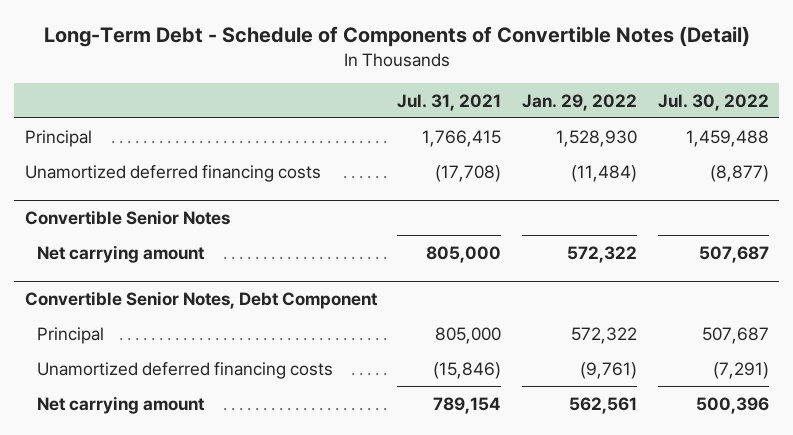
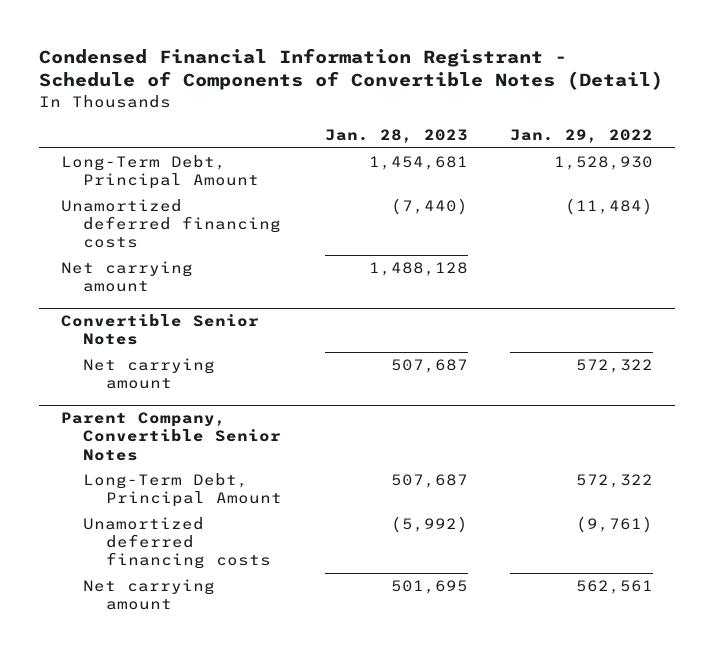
[43,25,750,47] Long-Term Debt - Schedule of Components of Convertible Notes (Detail) -> [39,47,664,91] Condensed Financial Information Registrant - Schedule of Components of Convertible Notes (Detail)
[397,93,502,111] Jul. 31, 2021 -> none
[657,93,769,111] Jul. 30, 2022 -> none
none -> [324,129,468,144] Jan. 28, 2023
[24,129,92,147] Principal -> [60,155,260,190] Long-Term Debt, Principal Amount
none -> [60,261,193,293] Net carrying amount
[24,290,378,309] Convertible Senior Notes, Debt Component -> none
none -> [60,412,282,461] Parent Company, Convertible Senior Notes
[37,326,105,344] Principal -> [83,473,283,508] Long-Term Debt, Principal Amount

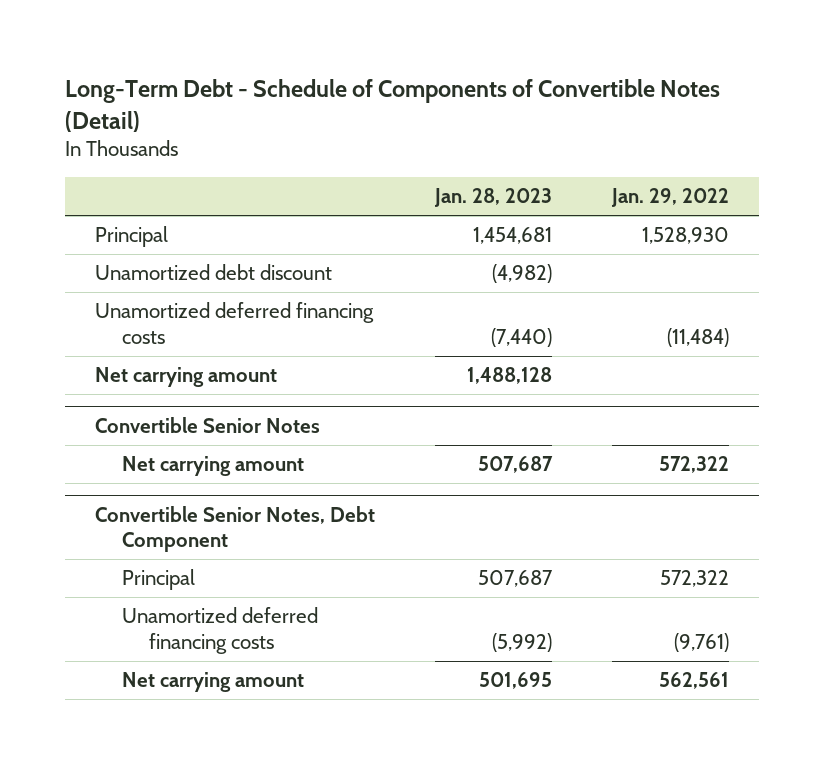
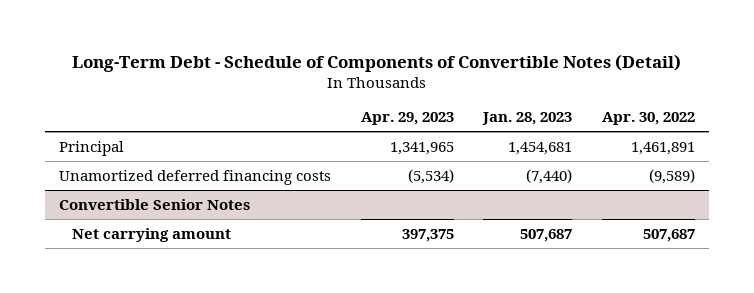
[611,188,730,208] Jan. 29, 2022 -> none
none -> [360,112,454,126] Apr. 29, 2023
none -> [601,112,695,126] Apr. 30, 2022
[95,264,333,281] Unamortized debt discount -> none
[95,367,278,388] Net carrying amount -> none
[95,506,376,553] Convertible Senior Notes, Debt Component -> none
[121,569,195,591] Principal -> none
[121,607,318,654] Unamortized deferred financing costs -> none
[121,672,304,693] Net carrying amount -> none

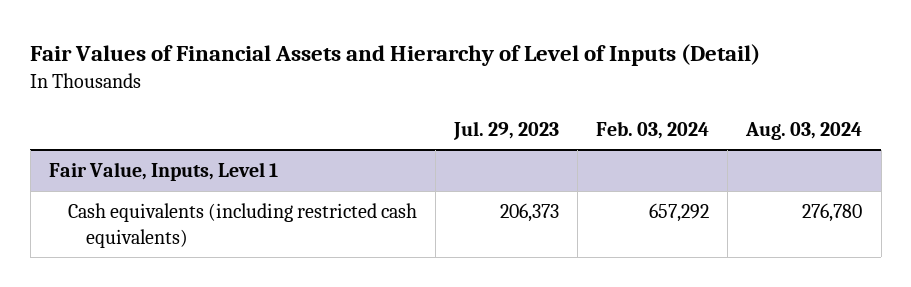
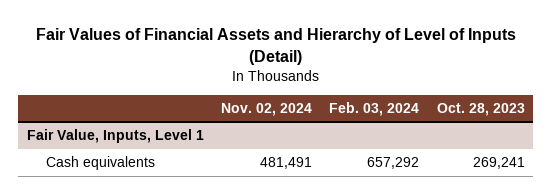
[452,120,559,140] Jul. 29, 2023 -> none
[745,121,863,140] Aug. 03, 2024 -> none
none -> [221,102,313,116] Nov. 02, 2024
none -> [436,102,525,116] Oct. 28, 2023
[67,203,417,248] Cash equivalents (including restricted cash equivalents) -> [46,156,156,171] Cash equivalents

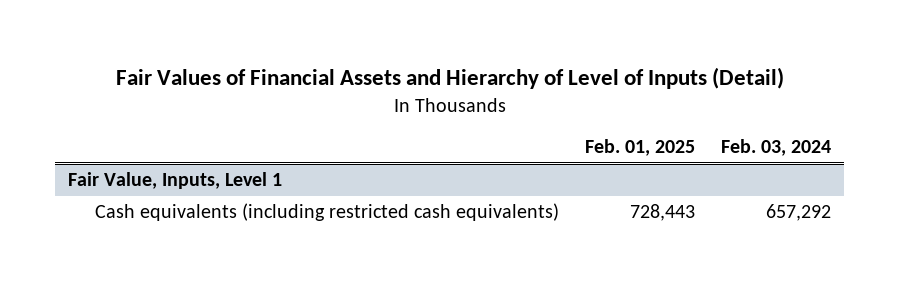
[221,102,313,116] Nov. 02, 2024 -> none
[436,102,525,116] Oct. 28, 2023 -> none
none -> [585,139,696,157] Feb. 01, 2025
[46,156,156,171] Cash equivalents -> [95,203,560,222] Cash equivalents (including restricted cash equivalents)

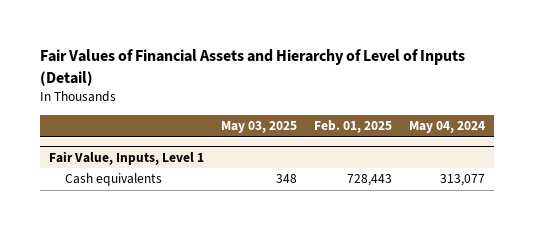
[721,139,832,157] Feb. 03, 2024 -> none
none -> [220,121,297,134] May 03, 2025
none -> [409,121,486,134] May 04, 2024
[95,203,560,222] Cash equivalents (including restricted cash equivalents) -> [64,173,162,187] Cash equivalents

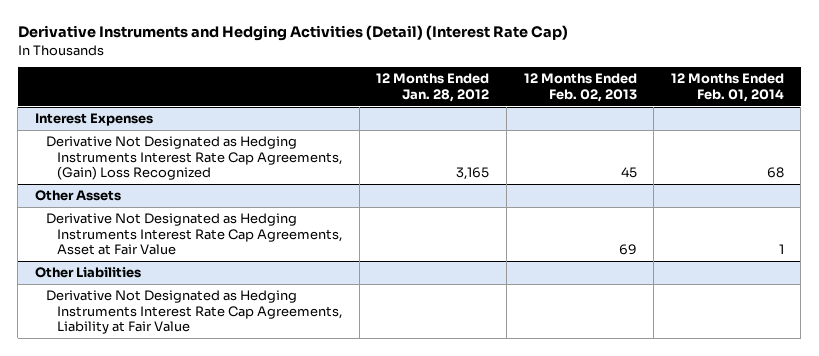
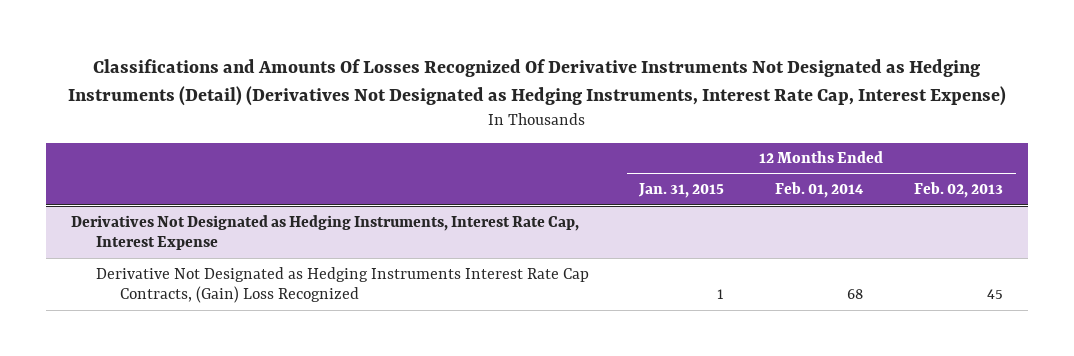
[17,25,568,42] Derivative Instruments and Hedging Activities (Detail) (Interest Rate Cap) -> [68,59,1007,106] Classifications and Amounts Of Losses Recognized Of Derivative Instruments Not Designated as Hedging Instruments (Detail) (Derivatives Not Designated as Hedging Instruments, Interest Rate Cap, Interest Expense)
[376,73,490,103] 12 Months Ended Jan. 28, 2012 -> none
none -> [638,183,725,199] Jan. 31, 2015
[34,113,153,127] Interest Expenses -> none
[34,190,121,202] Other Assets -> none
[45,213,343,256] Derivative Not Designated as Hedging Instruments Interest Rate Cap Agreements, Asset at Fair Value -> none
[34,267,141,279] Other Liabilities -> none
[45,290,343,335] Derivative Not Designated as Hedging Instruments Interest Rate Cap Agreements, Liability at Fair Value -> none
none -> [71,214,580,251] Derivatives Not Designated as Hedging Instruments, Interest Rate Cap, Interest Expense
[45,136,343,181] Derivative Not Designated as Hedging Instruments Interest Rate Cap Agreements, (Gain) Loss Recognized -> [95,266,589,304] Derivative Not Designated as Hedging Instruments Interest Rate Cap Contracts, (Gain) Loss Recognized

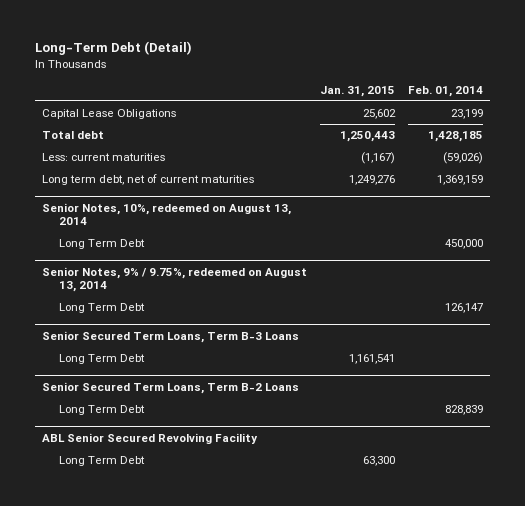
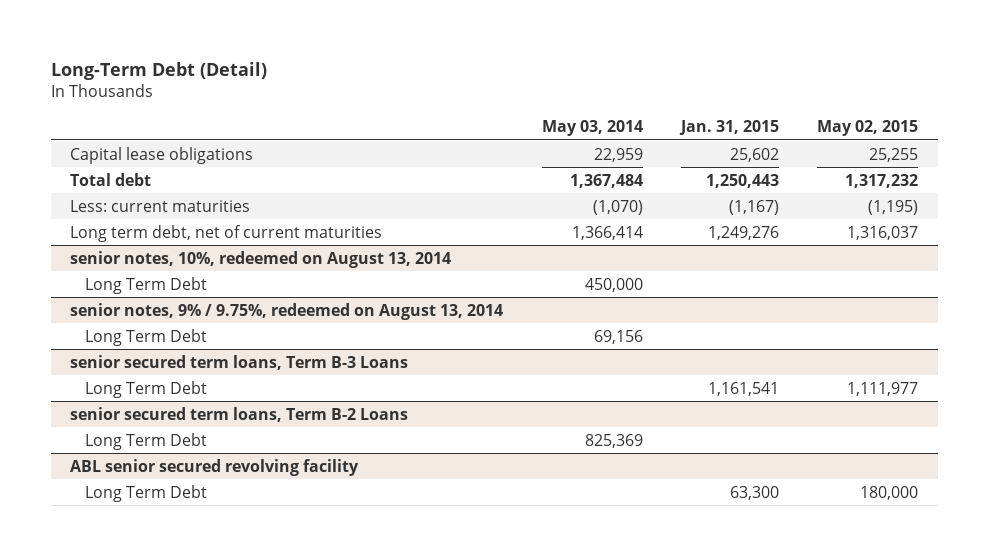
[408,85,484,97] Feb. 01, 2014 -> none
none -> [541,119,643,136] May 03, 2014
none -> [817,119,919,136] May 02, 2015
[41,108,176,119] Capital Lease Obligations -> [70,146,254,164] Capital lease obligations
[41,202,291,226] Senior Notes, 10%, redeemed on August 13, 2014 -> [70,250,452,268] senior notes, 10%, redeemed on August 13, 2014
[41,266,307,293] Senior Notes, 9% / 9.75%, redeemed on August 13, 2014 -> [70,302,504,320] senior notes, 9% / 9.75%, redeemed on August 13, 2014
[41,330,299,343] Senior Secured Term Loans, Term B-3 Loans -> [70,354,409,370] senior secured term loans, Term B-3 Loans
[41,381,299,394] Senior Secured Term Loans, Term B-2 Loans -> [70,406,409,422] senior secured term loans, Term B-2 Loans
[41,432,258,444] ABL Senior Secured Revolving Facility -> [70,458,360,476] ABL senior secured revolving facility

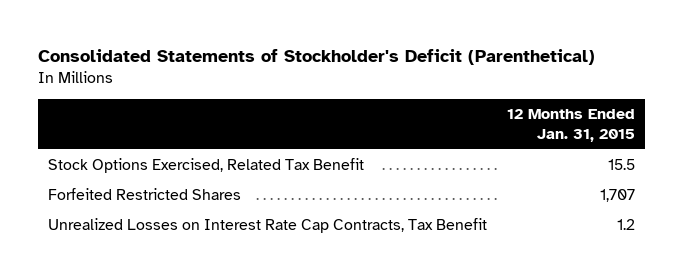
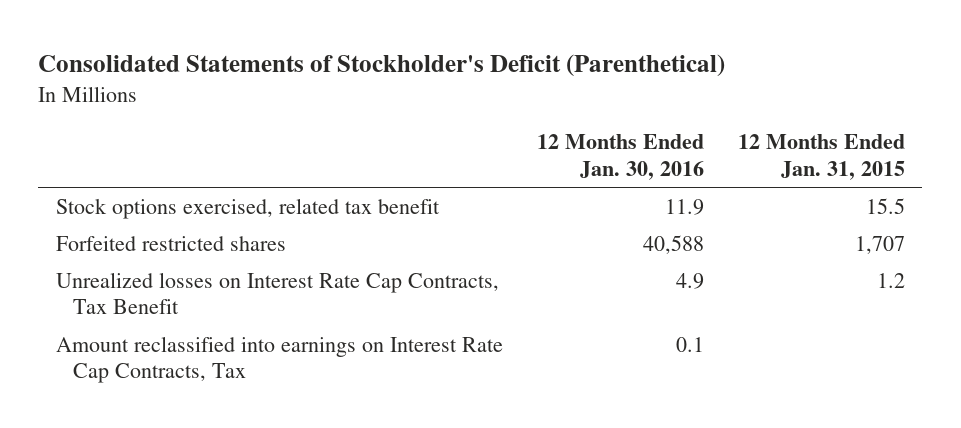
none -> [536,134,704,180] 12 Months Ended Jan. 30, 2016
[47,158,364,174] Stock Options Exercised, Related Tax Benefit -> [55,197,440,219] Stock options exercised, related tax benefit
[47,188,241,201] Forfeited Restricted Shares -> [55,235,286,251] Forfeited restricted shares
[47,218,487,234] Unrealized Losses on Interest Rate Cap Contracts, Tax Benefit -> [55,271,499,315] Unrealized losses on Interest Rate Cap Contracts, Tax Benefit
none -> [55,335,503,384] Amount reclassified into earnings on Interest Rate Cap Contracts, Tax

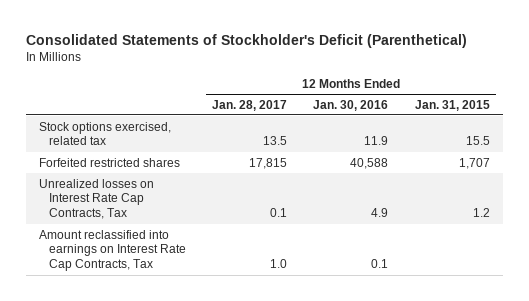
none -> [212,99,288,111] Jan. 28, 2017
[55,197,440,219] Stock options exercised, related tax benefit -> [39,121,172,146] Stock options exercised, related tax
[55,271,499,315] Unrealized losses on Interest Rate Cap Contracts, Tax Benefit -> [39,178,155,220] Unrealized losses on Interest Rate Cap Contracts, Tax

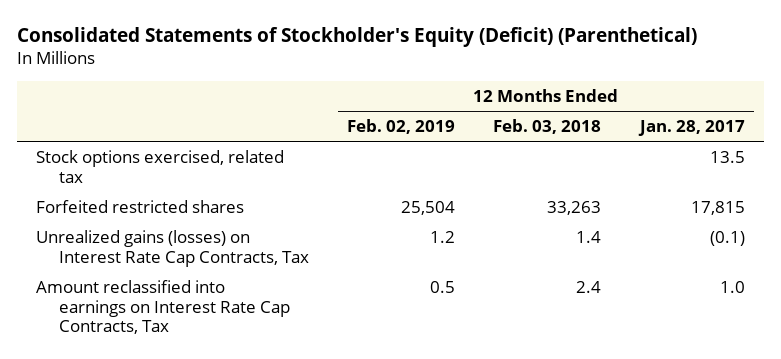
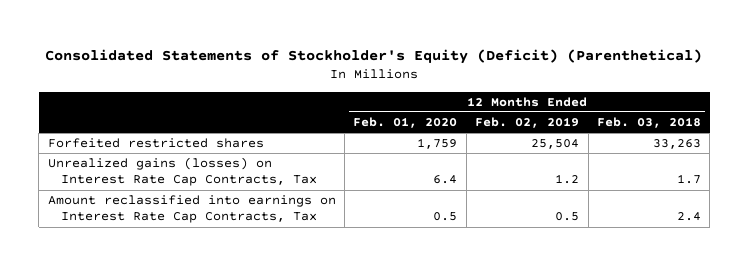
[637,120,745,137] Jan. 28, 2017 -> none
none -> [353,117,458,129] Feb. 01, 2020
[36,149,285,183] Stock options exercised, related tax -> none
[576,230,602,243] 1.4 -> [676,174,701,185] 1.7

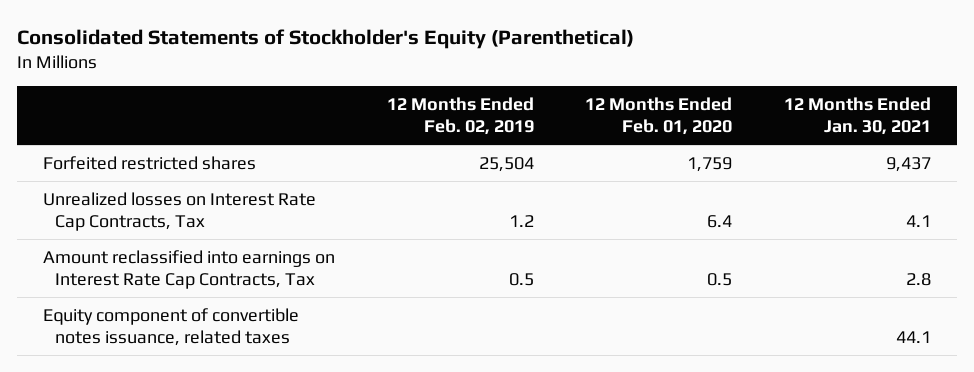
[45,48,703,64] Consolidated Statements of Stockholder's Equity (Deficit) (Parenthetical) -> [16,29,634,50] Consolidated Statements of Stockholder's Equity (Parenthetical)
[596,117,701,129] Feb. 03, 2018 -> none
none -> [784,96,932,136] 12 Months Ended Jan. 30, 2021
[47,157,317,187] Unrealized gains (losses) on Interest Rate Cap Contracts, Tax -> [42,191,316,232] Unrealized losses on Interest Rate Cap Contracts, Tax
none -> [42,307,299,347] Equity component of convertible notes issuance, related taxes

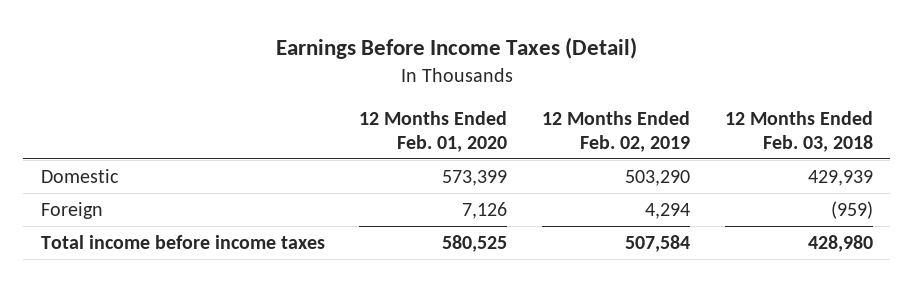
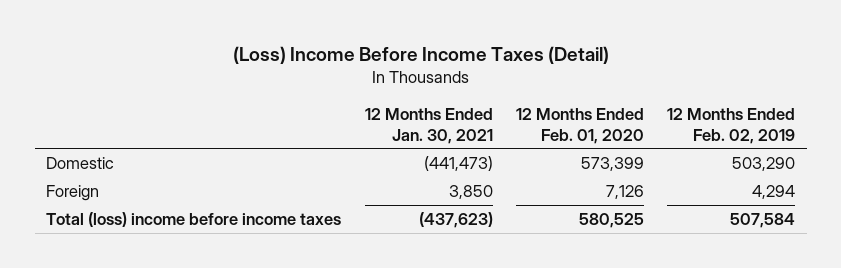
[275,36,637,59] Earnings Before Income Taxes (Detail) -> [232,45,609,64] (Loss) Income Before Income Taxes (Detail)
[724,111,873,152] 12 Months Ended Feb. 03, 2018 -> none
none -> [364,107,493,144] 12 Months Ended Jan. 30, 2021
[40,235,325,250] Total income before income taxes -> [46,211,342,227] Total (loss) income before income taxes

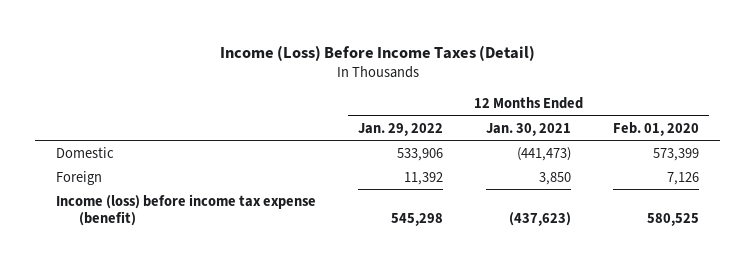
[232,45,609,64] (Loss) Income Before Income Taxes (Detail) -> [219,44,535,61] Income (Loss) Before Income Taxes (Detail)
[667,107,796,144] 12 Months Ended Feb. 02, 2019 -> none
none -> [358,122,444,136] Jan. 29, 2022
[46,211,342,227] Total (loss) income before income taxes -> [56,193,317,227] Income (loss) before income tax expense (benefit)

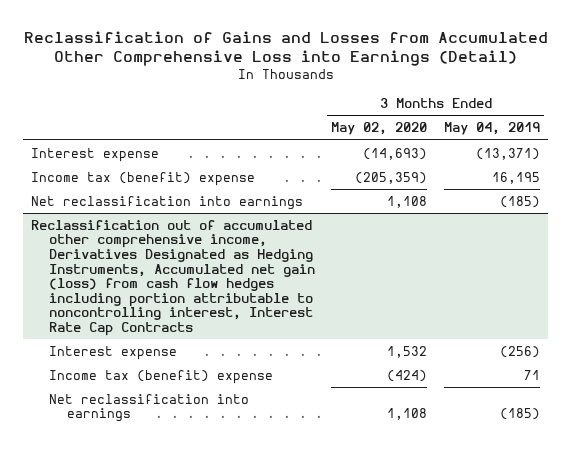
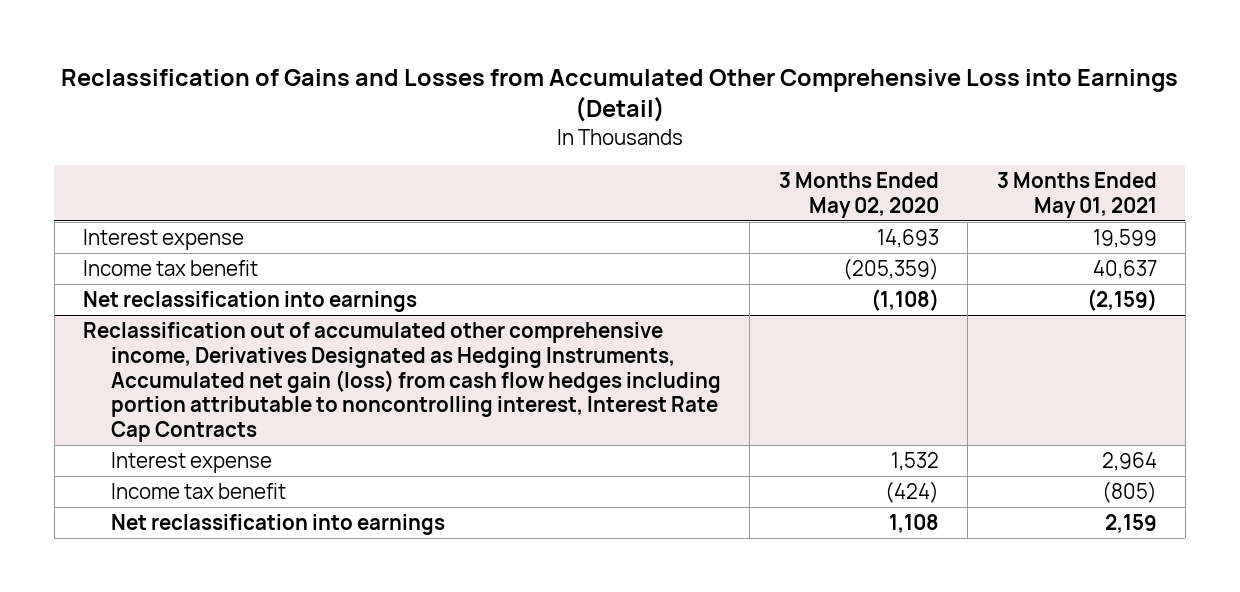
[443,122,540,136] May 04, 2019 -> none
none -> [996,171,1157,218] 3 Months Ended May 01, 2021
[363,147,428,160] (14,693) -> [876,228,939,248] 14,693
[31,171,256,186] Income tax (benefit) expense -> [83,259,259,276] Income tax benefit
[387,195,428,208] 1,108 -> [870,288,939,311] (1,108)
[49,369,274,384] Income tax (benefit) expense -> [110,482,286,499] Income tax benefit

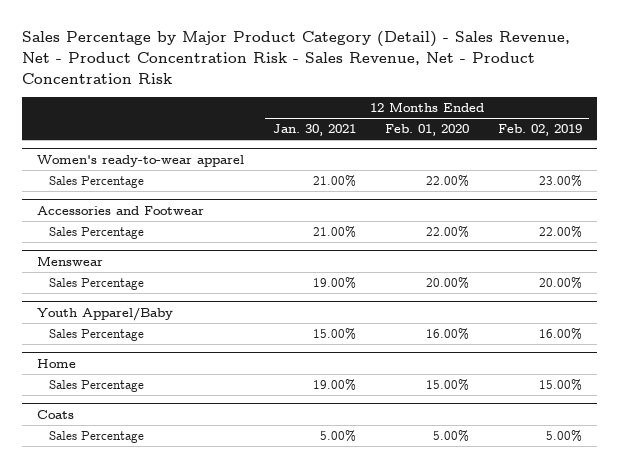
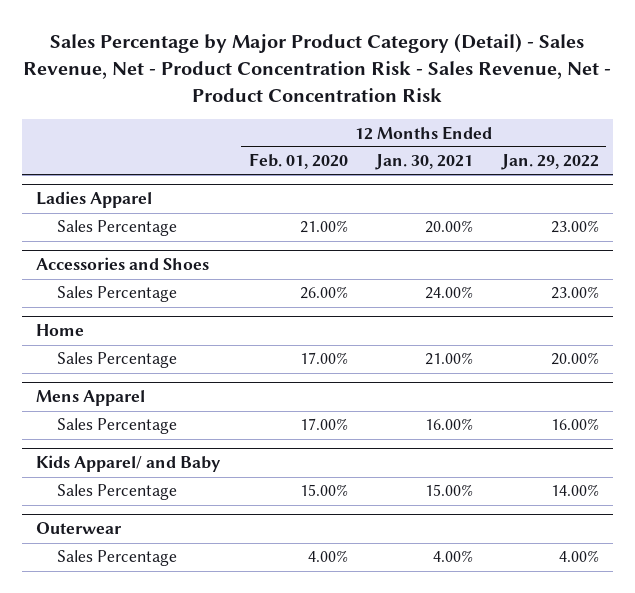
[497,124,582,137] Feb. 02, 2019 -> none
none -> [500,154,599,171] Jan. 29, 2022
[36,255,103,266] Menswear -> none
[48,278,144,291] Sales Percentage -> none
[36,306,173,321] Youth Apparel/Baby -> none
[48,329,144,342] Sales Percentage -> none
[36,154,244,167] Women's ready-to-wear apparel -> [35,191,152,209] Ladies Apparel
[312,175,356,188] 21.00% -> [425,220,474,234] 20.00%
[425,175,469,188] 22.00% -> [299,220,348,234] 21.00%
[36,205,204,215] Accessories and Footwear -> [35,257,209,271] Accessories and Shoes
[312,226,356,239] 21.00% -> [425,286,474,300] 24.00%
[425,226,469,239] 22.00% -> [299,286,348,300] 26.00%
[312,379,356,392] 19.00% -> [425,352,474,366] 21.00%
[425,379,469,392] 15.00% -> [299,352,348,365] 17.00%
[36,409,74,419] Coats -> [35,390,145,407] Mens Apparel
[319,430,356,443] 5.00% -> [425,418,474,431] 16.00%
[432,430,469,443] 5.00% -> [299,418,348,431] 17.00%
none -> [35,455,221,473] Kids Apparel/ and Baby
none -> [57,484,178,501] Sales Percentage
none -> [35,522,122,535] Outerwear
none -> [57,550,178,567] Sales Percentage

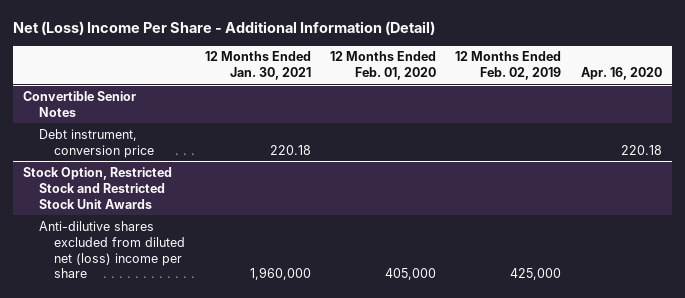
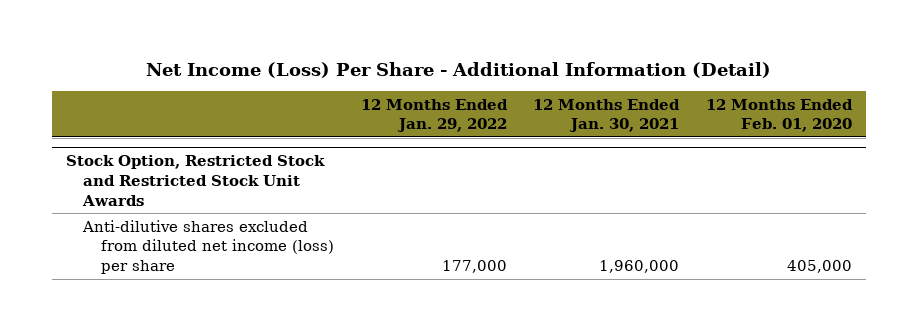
[13,21,436,36] Net (Loss) Income Per Share - Additional Information (Detail) -> [145,61,771,78] Net Income (Loss) Per Share - Additional Information (Detail)
[455,51,562,81] 12 Months Ended Feb. 02, 2019 -> none
[580,67,662,81] Apr. 16, 2020 -> none
none -> [360,98,508,133] 12 Months Ended Jan. 29, 2022
[23,90,137,117] Convertible Senior Notes -> none
[38,128,155,158] Debt instrument, conversion price -> none
[38,220,186,279] Anti-dilutive shares excluded from diluted net (loss) income per share -> [82,219,335,275] Anti-dilutive shares excluded from diluted net income (loss) per share

